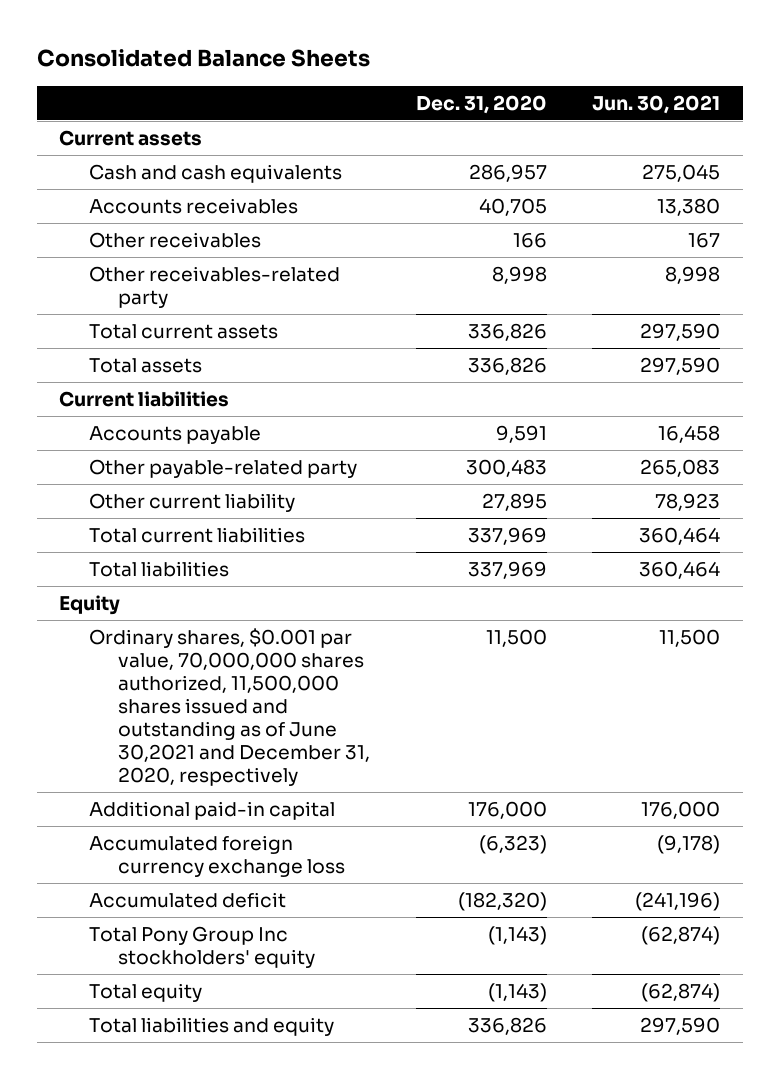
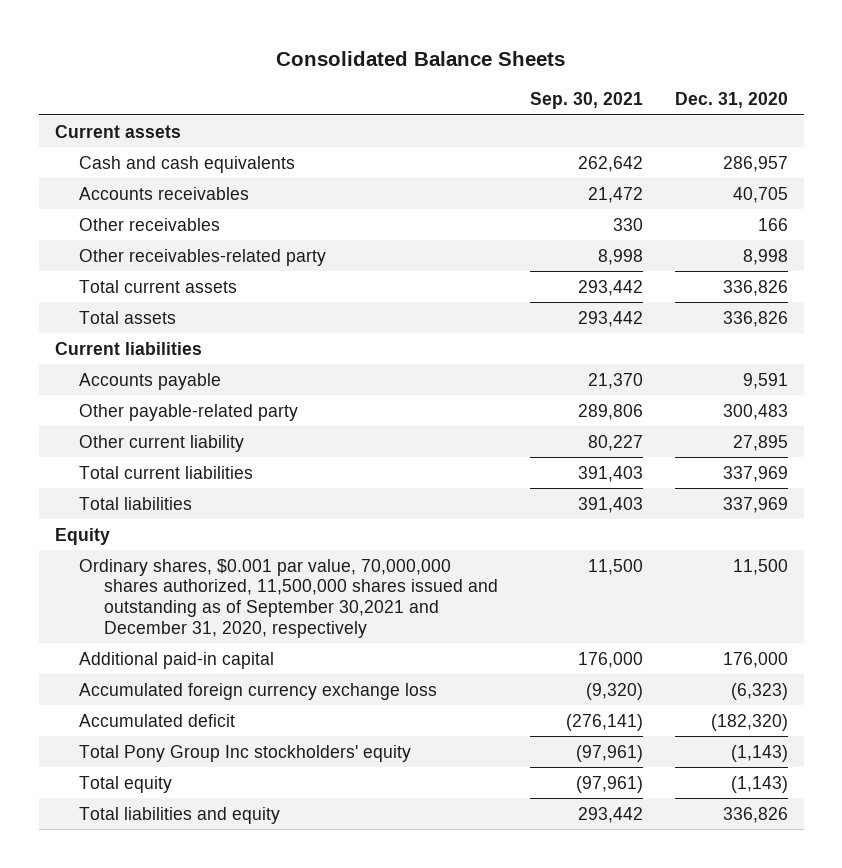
[591,94,720,114] Jun. 30, 2021 -> none
none -> [529,92,643,110] Sep. 30, 2021
[88,628,371,786] Ordinary shares, $0.001 par value, 70,000,000 shares authorized, 11,500,000 shares issued and outstanding as of June 30,2021 and December 31, 2020, respectively -> [79,558,498,639] Ordinary shares, $0.001 par value, 70,000,000 shares authorized, 11,500,000 shares issued and outstanding as of September 30,2021 and December 31, 2020, respectively

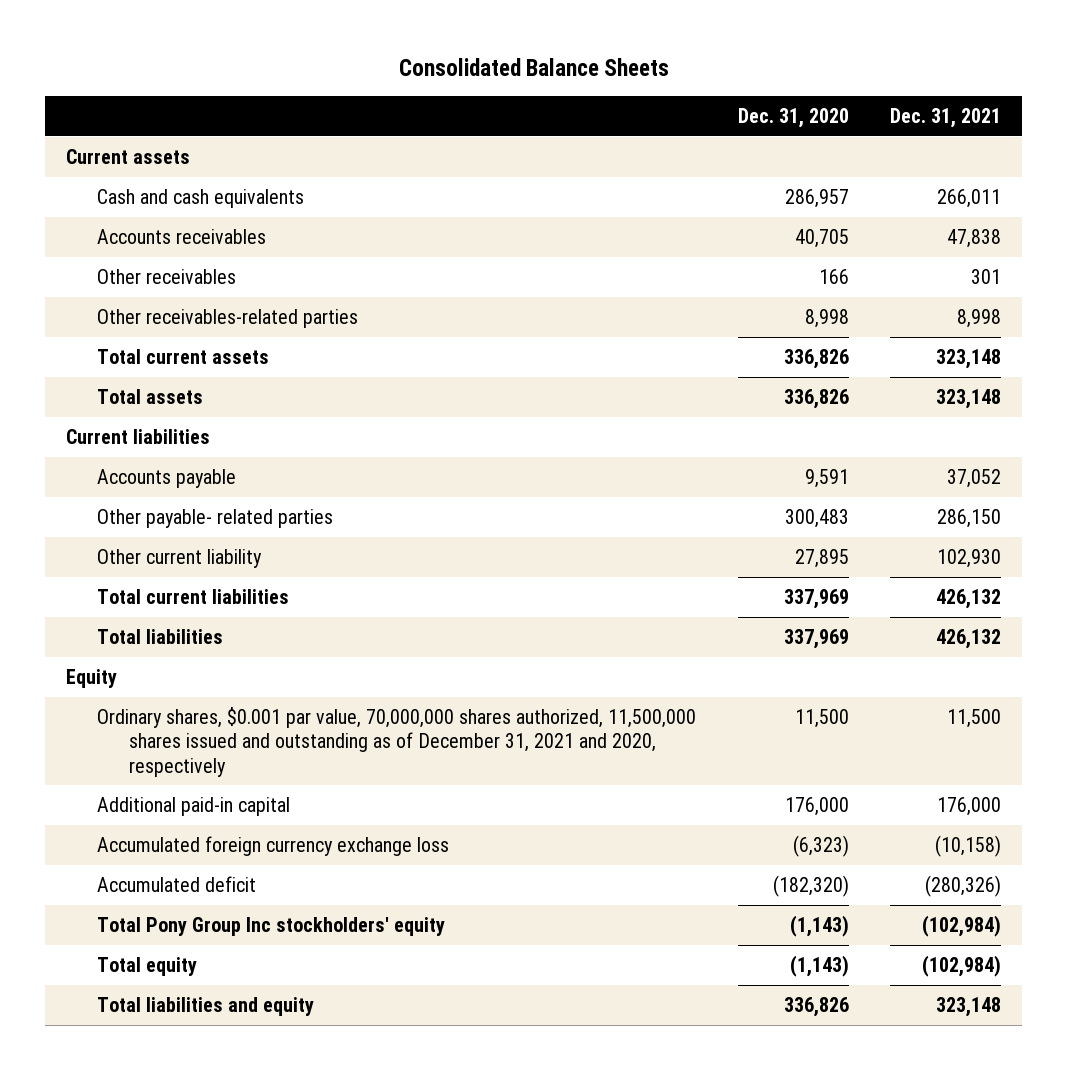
[529,92,643,110] Sep. 30, 2021 -> none
none -> [890,108,1002,129] Dec. 31, 2021
[79,248,327,266] Other receivables-related party -> [97,308,359,328] Other receivables-related parties
[79,403,299,421] Other payable-related party -> [97,508,334,528] Other payable- related parties
[79,558,498,639] Ordinary shares, $0.001 par value, 70,000,000 shares authorized, 11,500,000 shares issued and outstanding as of September 30,2021 and December 31, 2020, respectively -> [97,706,697,777] Ordinary shares, $0.001 par value, 70,000,000 shares authorized, 11,500,000 shares issued and outstanding as of December 31, 2021 and 2020, respectively

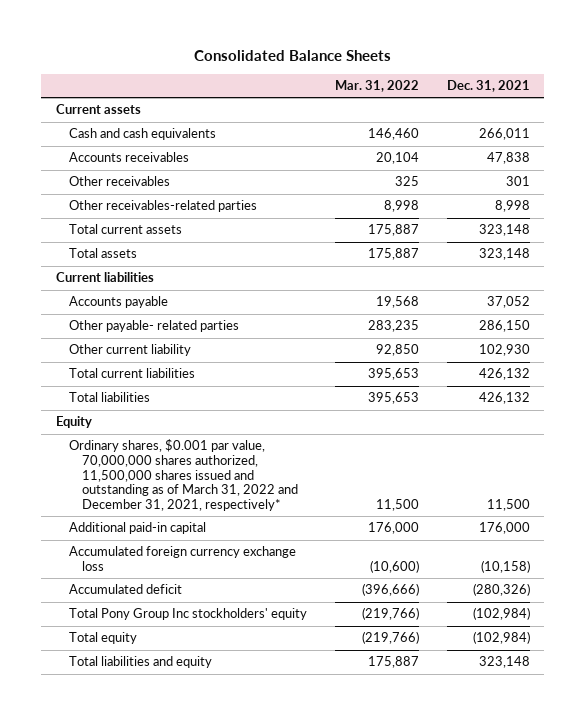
[737,108,849,129] Dec. 31, 2020 -> none
none -> [335,80,420,93] Mar. 31, 2022
[97,706,697,777] Ordinary shares, $0.001 par value, 70,000,000 shares authorized, 11,500,000 shares issued and outstanding as of December 31, 2021 and 2020, respectively -> [68,439,299,511] Ordinary shares, $0.001 par value, 70,000,000 shares authorized, 11,500,000 shares issued and outstanding as of March 31, 2022 and December 31, 2021, respectively*

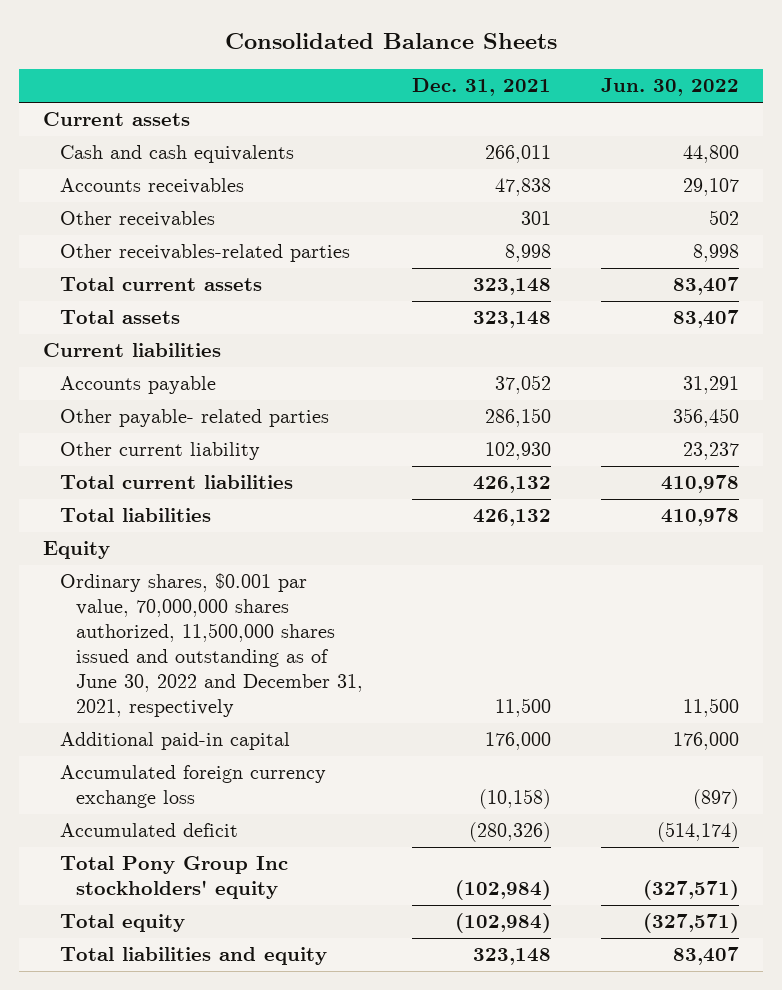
[335,80,420,93] Mar. 31, 2022 -> none
none -> [600,78,739,97] Jun. 30, 2022
[68,439,299,511] Ordinary shares, $0.001 par value, 70,000,000 shares authorized, 11,500,000 shares issued and outstanding as of March 31, 2022 and December 31, 2021, respectively* -> [59,573,364,718] Ordinary shares, $0.001 par value, 70,000,000 shares authorized, 11,500,000 shares issued and outstanding as of June 30, 2022 and December 31, 2021, respectively

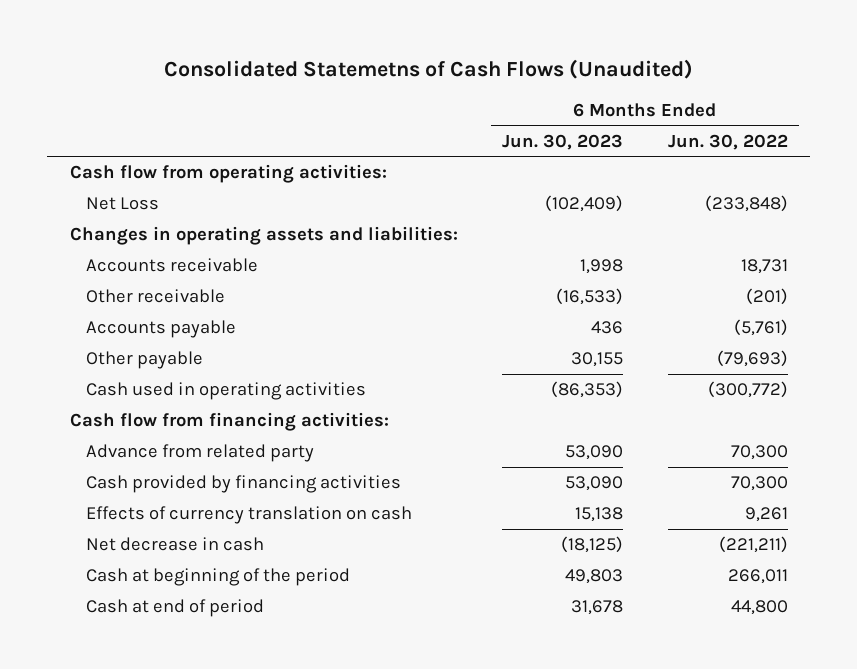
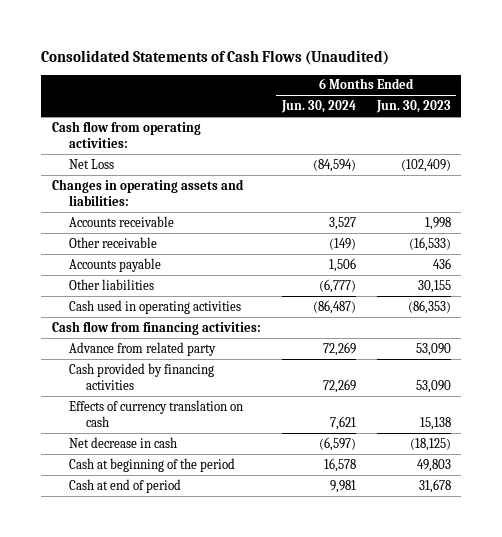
[163,59,693,80] Consolidated Statemetns of Cash Flows (Unaudited) -> [41,49,390,65] Consolidated Statements of Cash Flows (Unaudited)
[667,133,788,150] Jun. 30, 2022 -> none
none -> [280,100,356,114] Jun. 30, 2024
[86,351,204,370] Other payable -> [68,278,154,290] Other liabilities

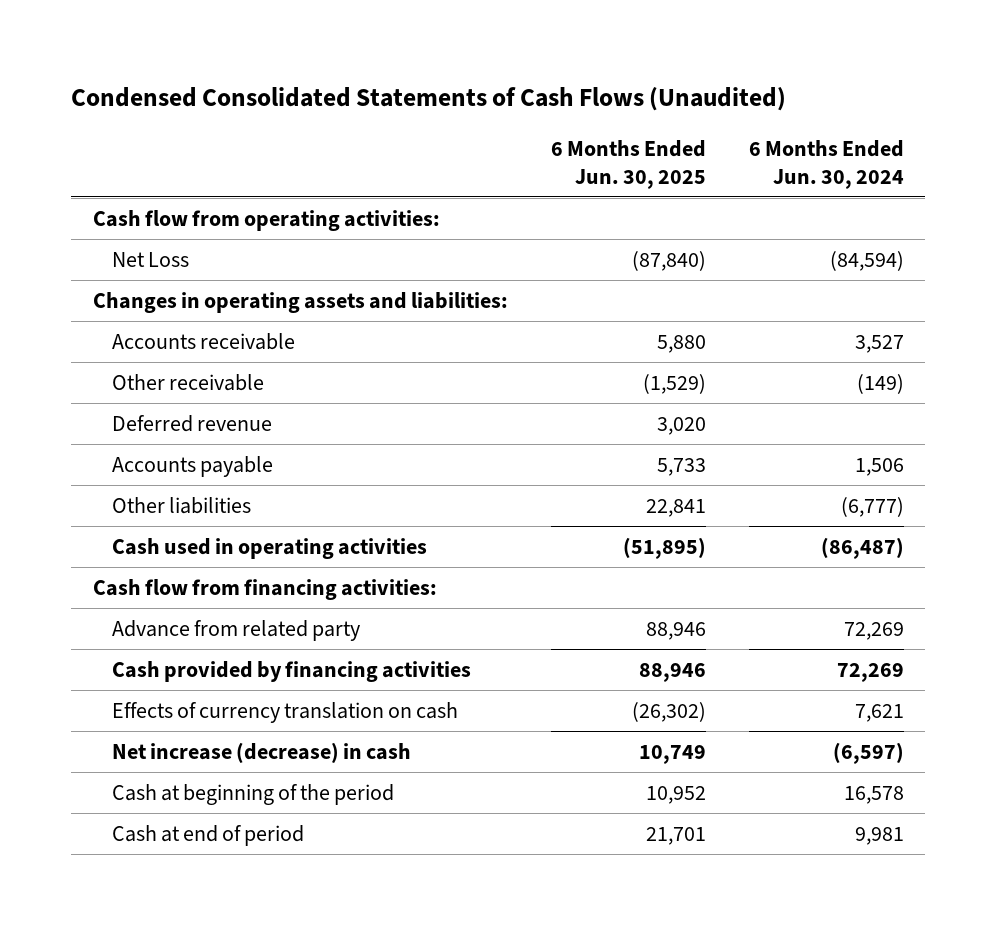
[41,49,390,65] Consolidated Statements of Cash Flows (Unaudited) -> [71,86,787,111] Condensed Consolidated Statements of Cash Flows (Unaudited)
[375,100,451,114] Jun. 30, 2023 -> none
none -> [550,140,706,189] 6 Months Ended Jun. 30, 2025
none -> [112,414,273,432] Deferred revenue
[68,436,177,448] Net decrease in cash -> [112,741,412,763] Net increase (decrease) in cash

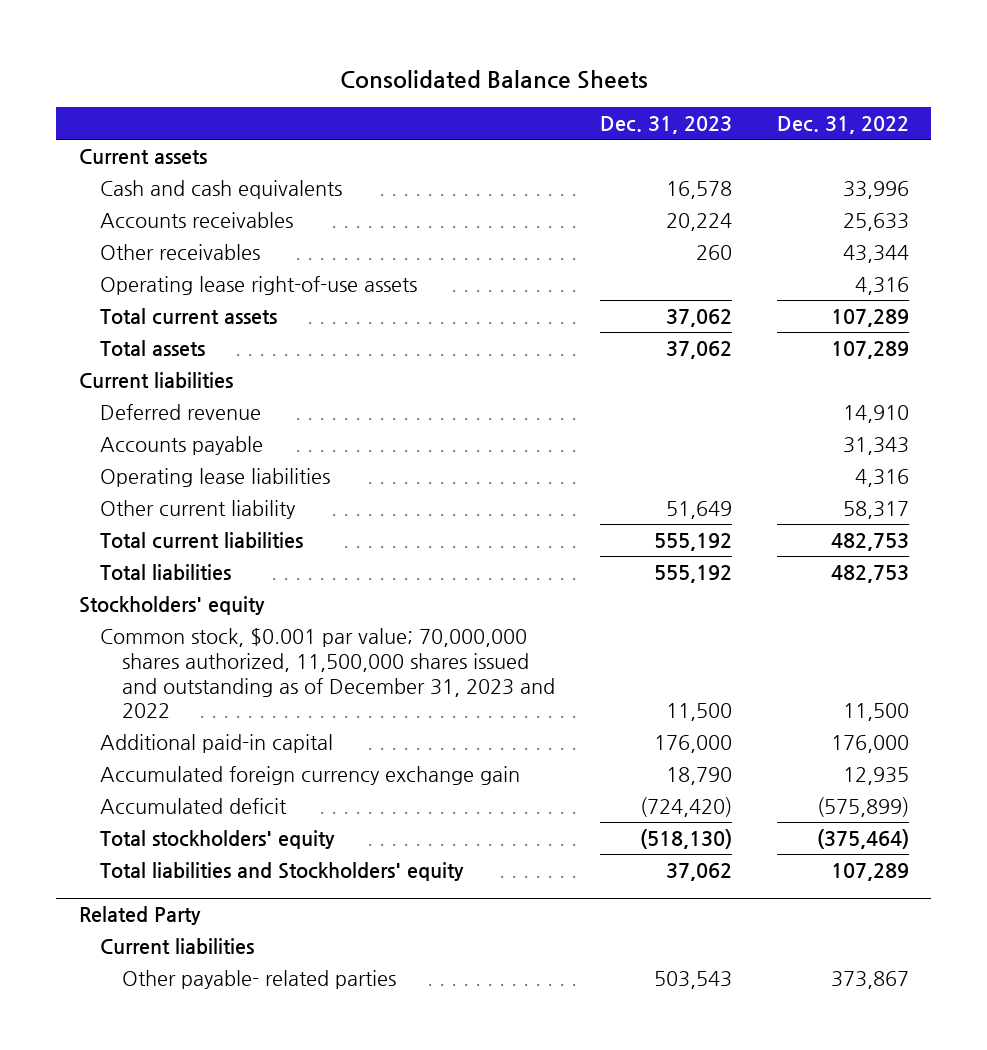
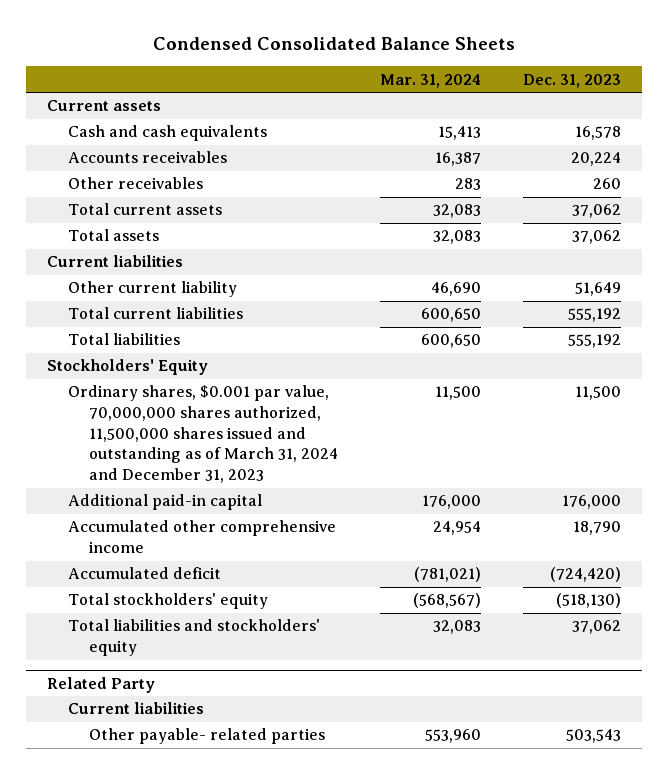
[339,70,648,90] Consolidated Balance Sheets -> [152,37,515,51] Condensed Consolidated Balance Sheets
[776,116,909,135] Dec. 31, 2022 -> none
none -> [379,73,481,88] Mar. 31, 2024
[100,275,418,295] Operating lease right-of-use assets -> none
[100,403,262,420] Deferred revenue -> none
[100,435,264,455] Accounts payable -> none
[100,467,331,487] Operating lease liabilities -> none
[78,595,265,615] Stockholders' equity -> [46,359,208,376] Stockholders' Equity
[100,627,555,719] Common stock, $0.001 par value; 70,000,000 shares authorized, 11,500,000 shares issued and outstanding as of December 31, 2023 and 2022 -> [67,385,338,483] Ordinary shares, $0.001 par value, 70,000,000 shares authorized, 11,500,000 shares issued and outstanding as of March 31, 2024 and December 31, 2023
[100,765,521,785] Accumulated foreign currency exchange gain -> [67,520,336,554] Accumulated other comprehensive income
[100,861,465,881] Total liabilities and Stockholders' equity -> [67,619,320,657] Total liabilities and stockholders' equity

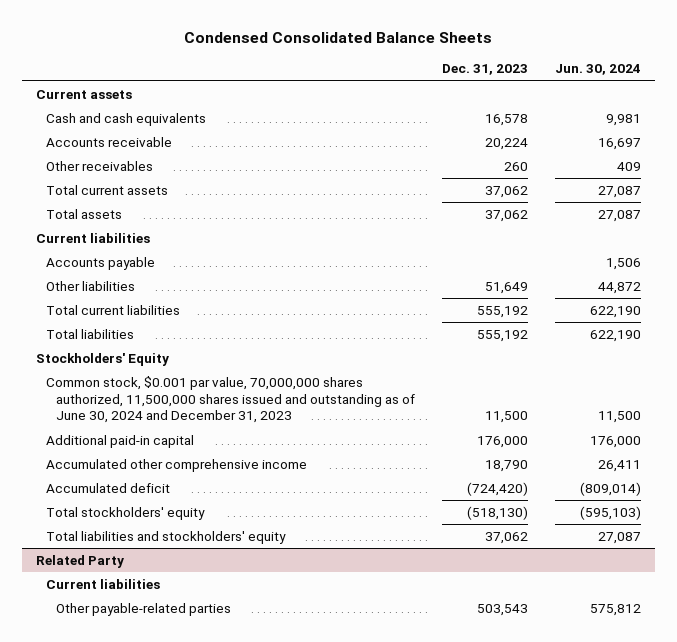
[379,73,481,88] Mar. 31, 2024 -> none
none -> [555,64,642,76] Jun. 30, 2024
[67,151,227,164] Accounts receivables -> [45,136,172,147] Accounts receivable
none -> [45,256,155,270] Accounts payable
[67,281,237,298] Other current liability -> [45,280,135,291] Other liabilities
[67,385,338,483] Ordinary shares, $0.001 par value, 70,000,000 shares authorized, 11,500,000 shares issued and outstanding as of March 31, 2024 and December 31, 2023 -> [45,375,415,424] Common stock, $0.001 par value, 70,000,000 shares authorized, 11,500,000 shares issued and outstanding as of June 30, 2024 and December 31, 2023
[88,728,325,745] Other payable- related parties -> [55,602,231,616] Other payable-related parties

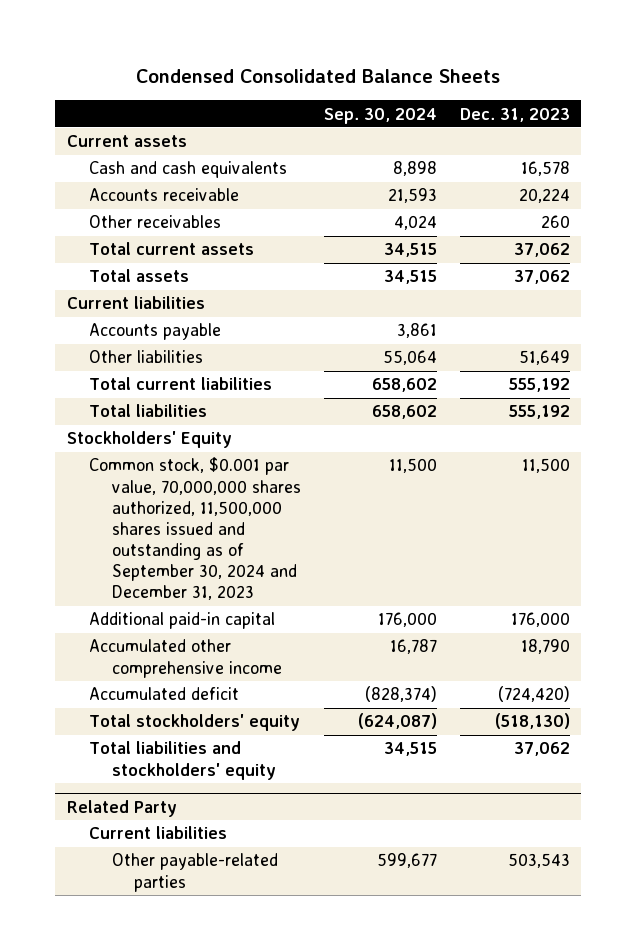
[555,64,642,76] Jun. 30, 2024 -> none
none -> [323,107,437,124] Sep. 30, 2024
[45,375,415,424] Common stock, $0.001 par value, 70,000,000 shares authorized, 11,500,000 shares issued and outstanding as of June 30, 2024 and December 31, 2023 -> [89,457,301,601] Common stock, $0.001 par value, 70,000,000 shares authorized, 11,500,000 shares issued and outstanding as of September 30, 2024 and December 31, 2023

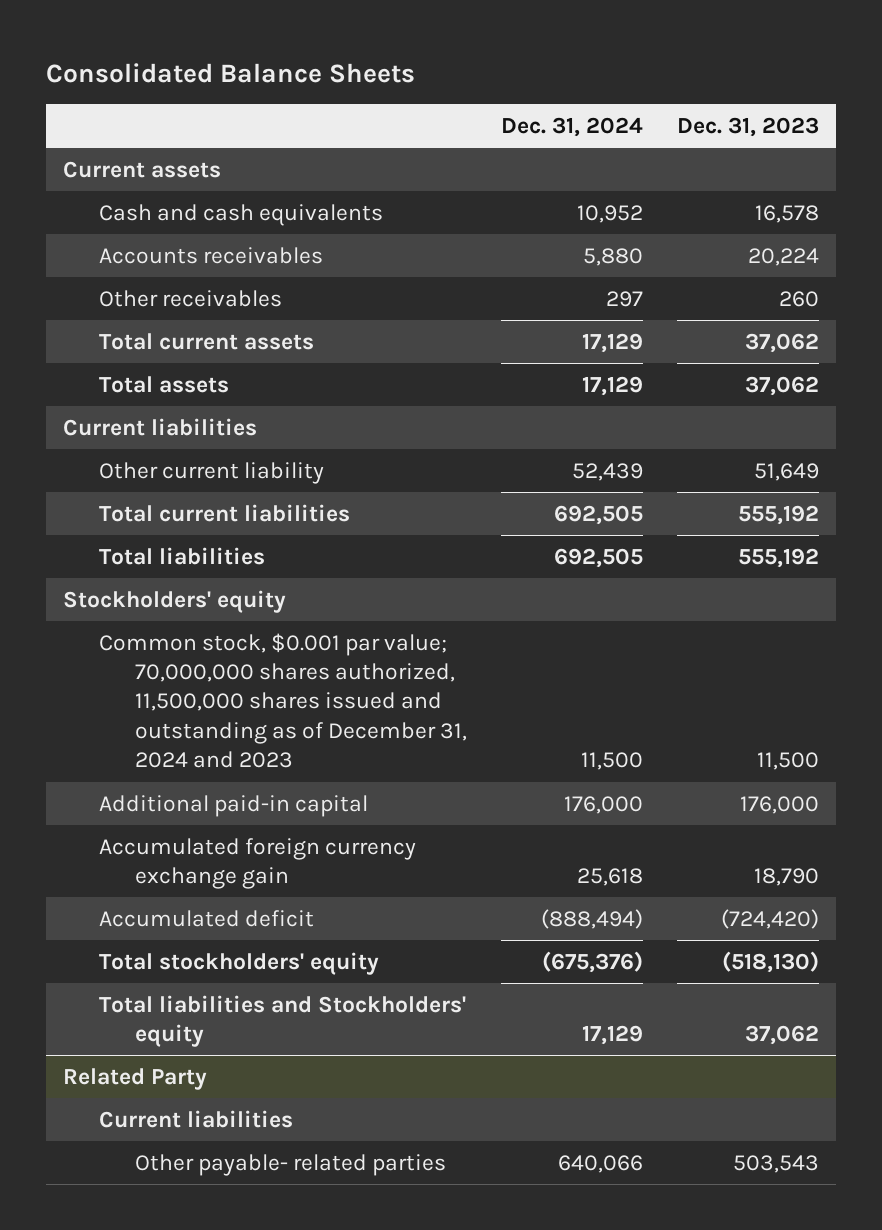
[136,68,501,83] Condensed Consolidated Balance Sheets -> [46,62,416,83] Consolidated Balance Sheets
[323,107,437,124] Sep. 30, 2024 -> none
none -> [501,116,644,137] Dec. 31, 2024
[89,188,240,202] Accounts receivable -> [99,246,324,264] Accounts receivables
[89,323,222,341] Accounts payable -> none
[89,350,204,364] Other liabilities -> [99,461,325,484] Other current liability
[67,431,233,449] Stockholders' Equity -> [62,589,286,613] Stockholders' equity
[89,457,301,601] Common stock, $0.001 par value, 70,000,000 shares authorized, 11,500,000 shares issued and outstanding as of September 30, 2024 and December 31, 2023 -> [99,632,468,769] Common stock, $0.001 par value; 70,000,000 shares authorized, 11,500,000 shares issued and outstanding as of December 31, 2024 and 2023
[89,639,282,678] Accumulated other comprehensive income -> [99,837,417,890] Accumulated foreign currency exchange gain
[89,741,276,780] Total liabilities and stockholders' equity -> [99,994,467,1048] Total liabilities and Stockholders' equity
[111,853,278,892] Other payable-related parties -> [135,1153,447,1176] Other payable- related parties

